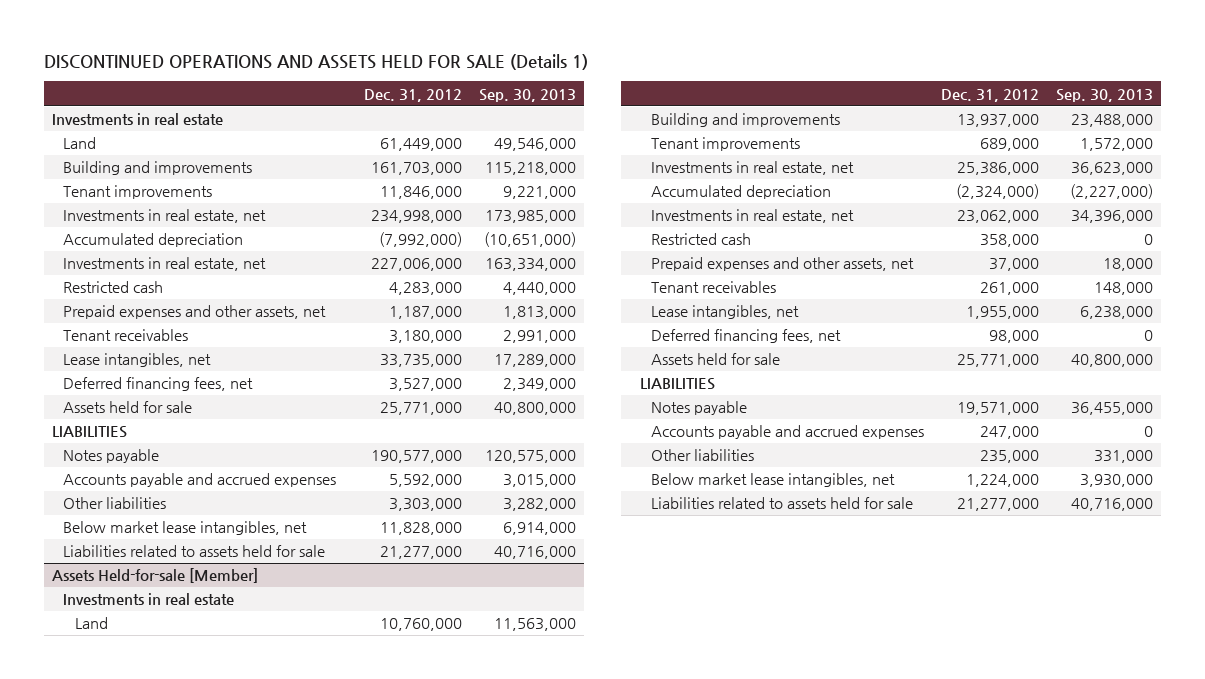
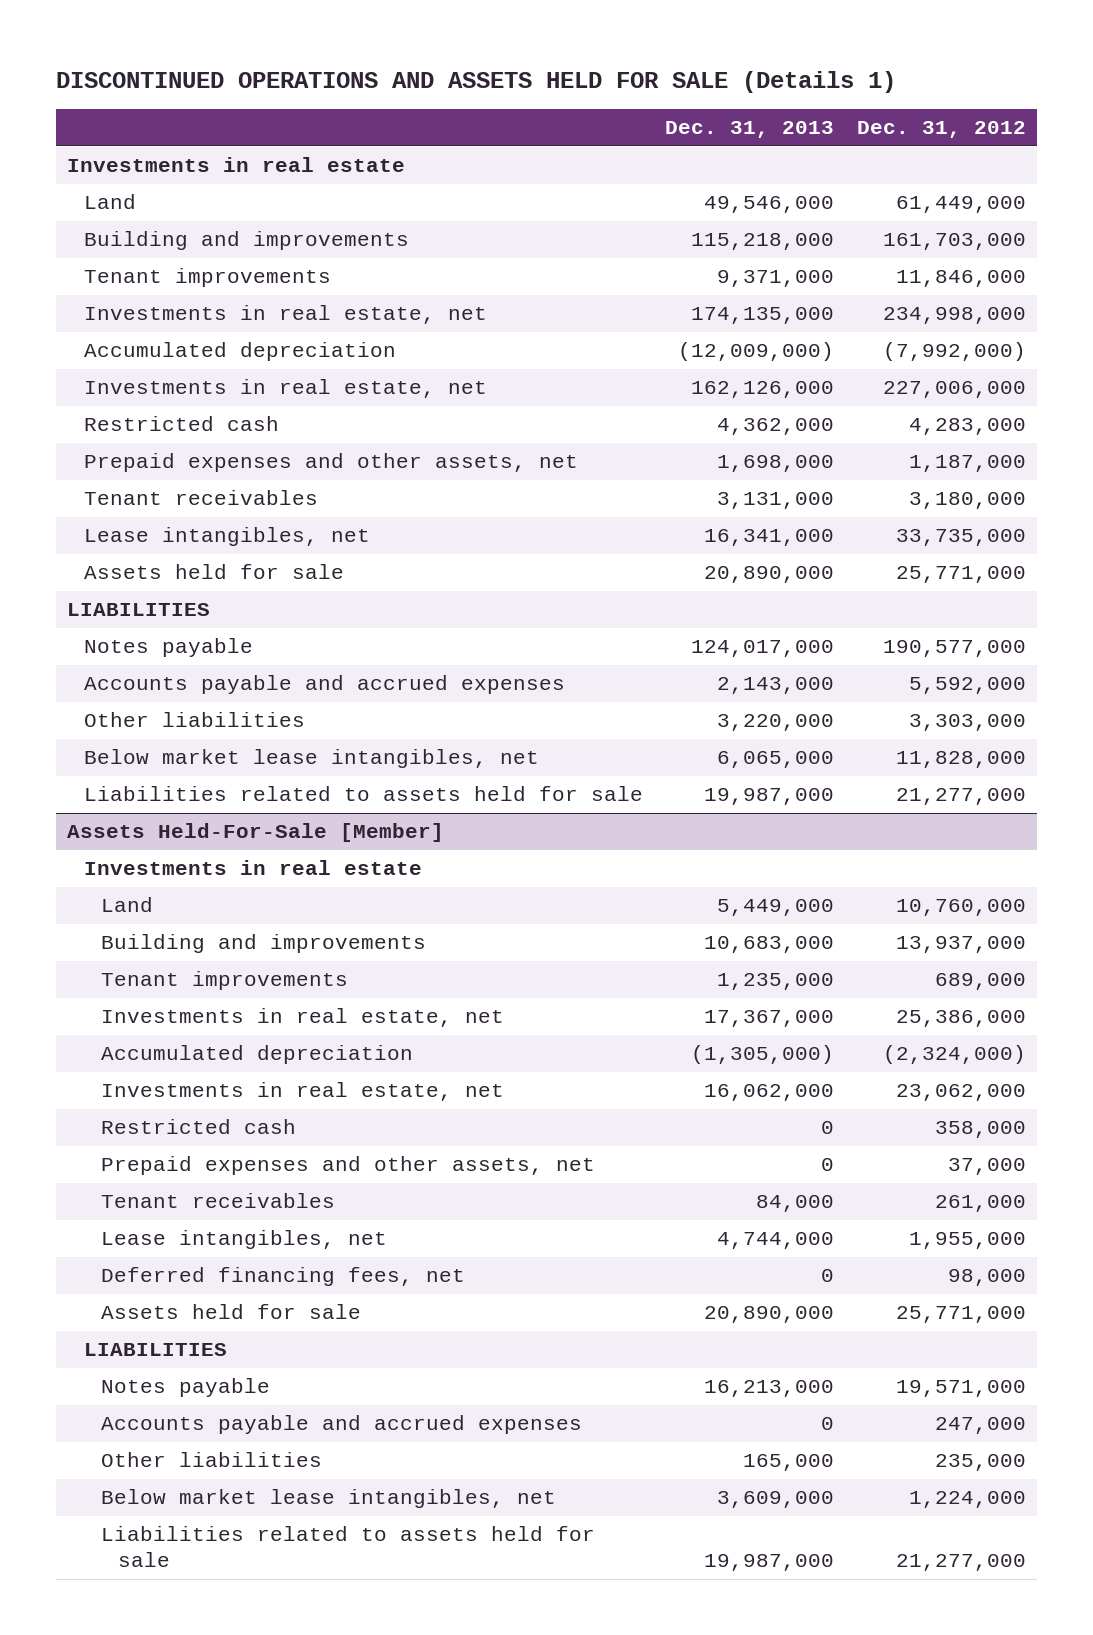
[478,88,576,102] Sep. 30, 2013 -> none
none -> [665,121,835,139] Dec. 31, 2013
[63,377,254,392] Deferred financing fees, net -> none
[52,568,259,584] Assets Held-for-sale [Member] -> [67,823,445,843] Assets Held-For-Sale [Member]

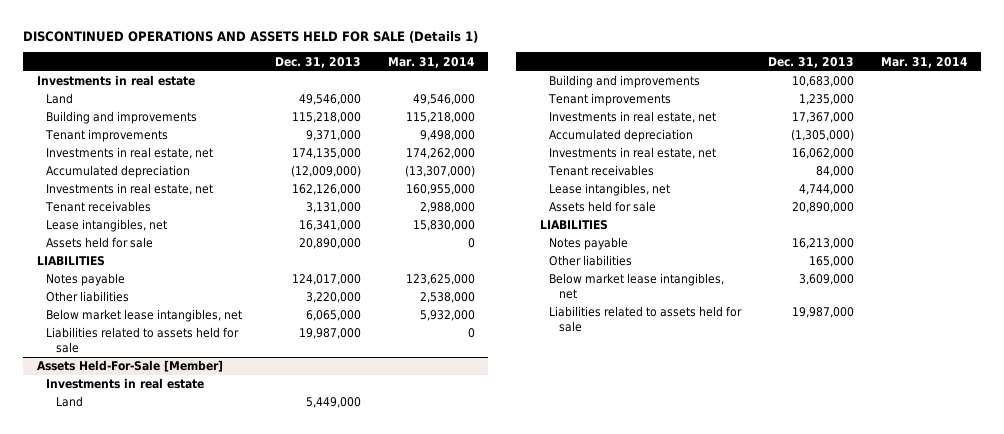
[856,121,1026,139] Dec. 31, 2012 -> none
none -> [387,56,475,68] Mar. 31, 2014
[84,416,280,432] Restricted cash -> none
[84,453,579,473] Prepaid expenses and other assets, net -> none
[84,675,566,695] Accounts payable and accrued expenses -> none
[100,1119,296,1135] Restricted cash -> none
[100,1156,595,1176] Prepaid expenses and other assets, net -> none
[100,1267,465,1287] Deferred financing fees, net -> none
[100,1415,582,1435] Accounts payable and accrued expenses -> none

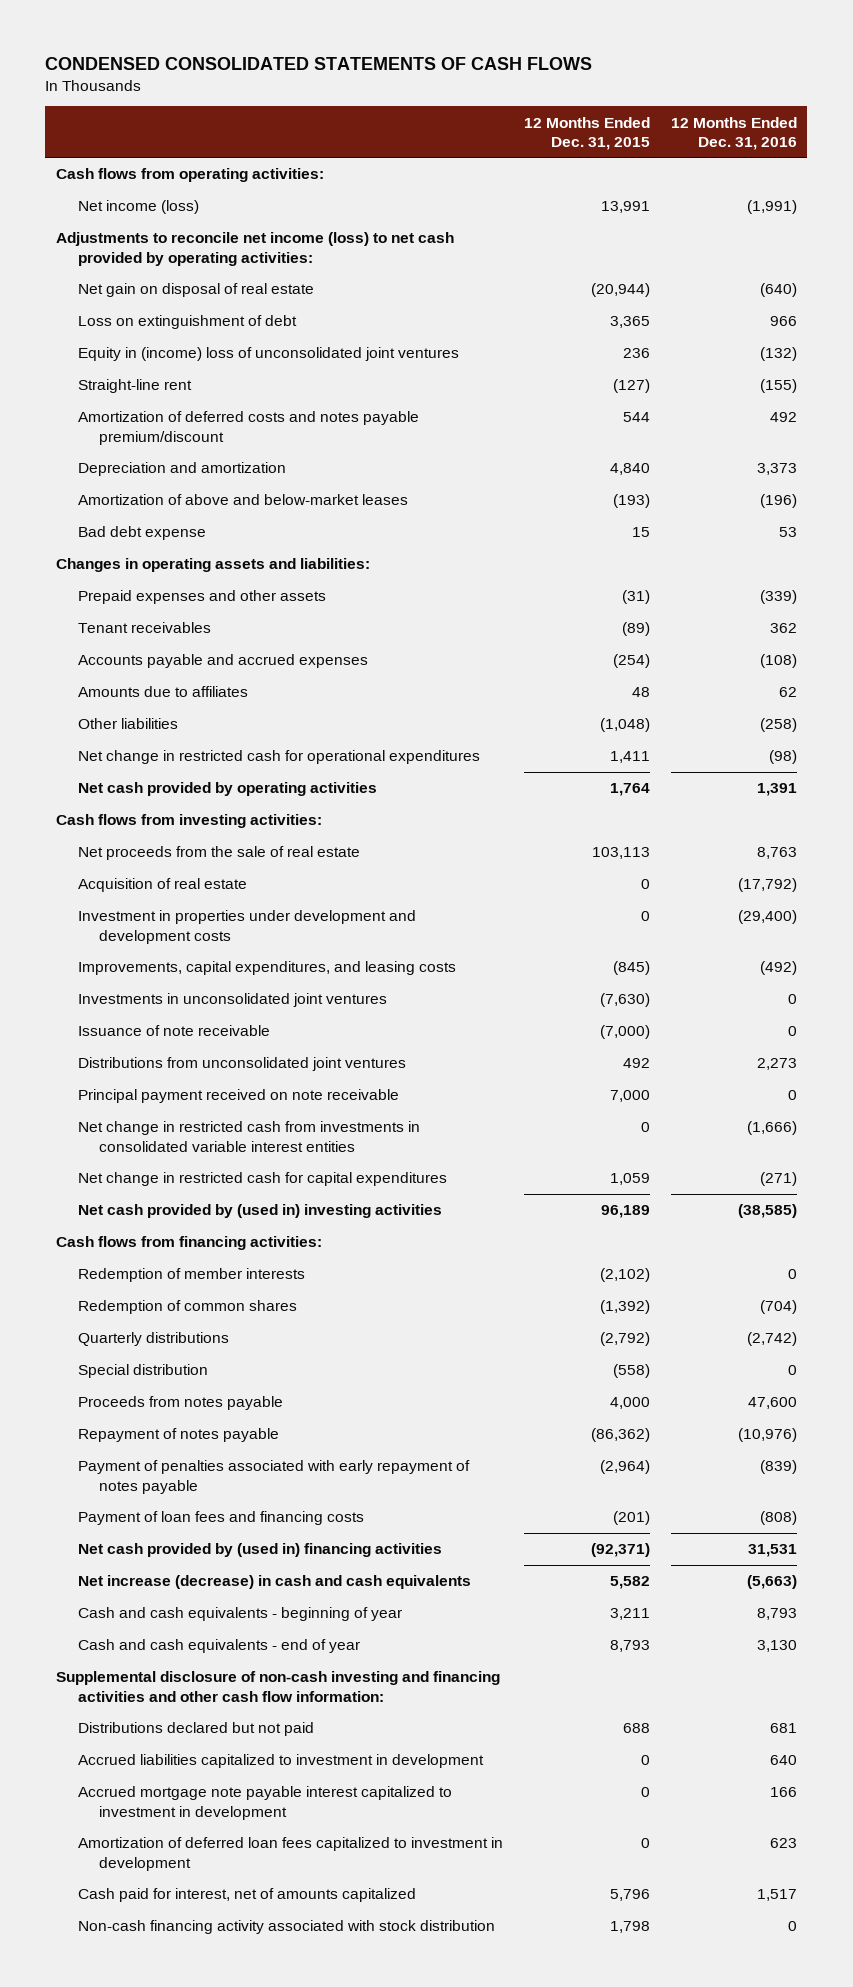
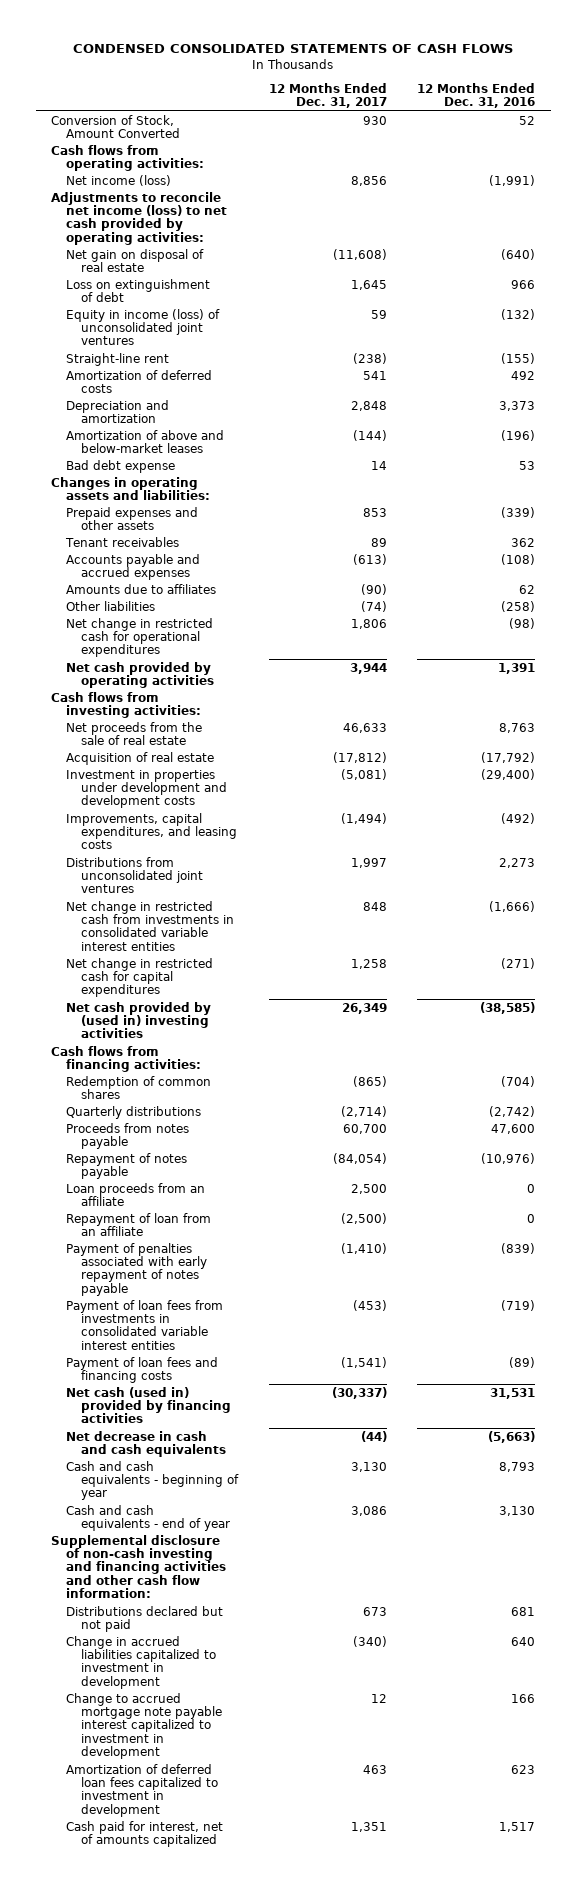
[523,116,650,150] 12 Months Ended Dec. 31, 2015 -> none
none -> [268,82,387,109] 12 Months Ended Dec. 31, 2017
none -> [51,114,181,139] Conversion of Stock, Amount Converted
[77,347,459,362] Equity in (income) loss of unconsolidated joint ventures -> [66,308,221,346] Equity in income (loss) of unconsolidated joint ventures
[77,411,419,445] Amortization of deferred costs and notes payable premium/discount -> [66,369,213,394] Amortization of deferred costs
[77,993,387,1008] Investments in unconsolidated joint ventures -> none
[77,1025,270,1037] Issuance of note receivable -> none
[77,1089,399,1104] Principal payment received on note receivable -> none
[77,1268,305,1283] Redemption of member interests -> none
[77,1364,208,1379] Special distribution -> none
none -> [66,1182,206,1207] Loan proceeds from an affiliate
none -> [66,1212,212,1237] Repayment of loan from an affiliate
none -> [66,1299,224,1350] Payment of loan fees from investments in consolidated variable interest entities
[759,1511,797,1526] (808) -> [509,1356,536,1368] (89)
[77,1543,442,1558] Net cash provided by (used in) financing activities -> [66,1386,231,1424] Net cash (used in) provided by financing activities
[77,1575,471,1590] Net increase (decrease) in cash and cash equivalents -> [66,1430,226,1458] Net decrease in cash and cash equivalents
[77,1754,484,1769] Accrued liabilities capitalized to investment in development -> [66,1635,216,1689] Change in accrued liabilities capitalized to investment in development
[77,1786,452,1820] Accrued mortgage note payable interest capitalized to investment in development -> [66,1692,222,1760] Change to accrued mortgage note payable interest capitalized to investment in development
[77,1920,495,1935] Non-cash financing activity associated with stock distribution -> none

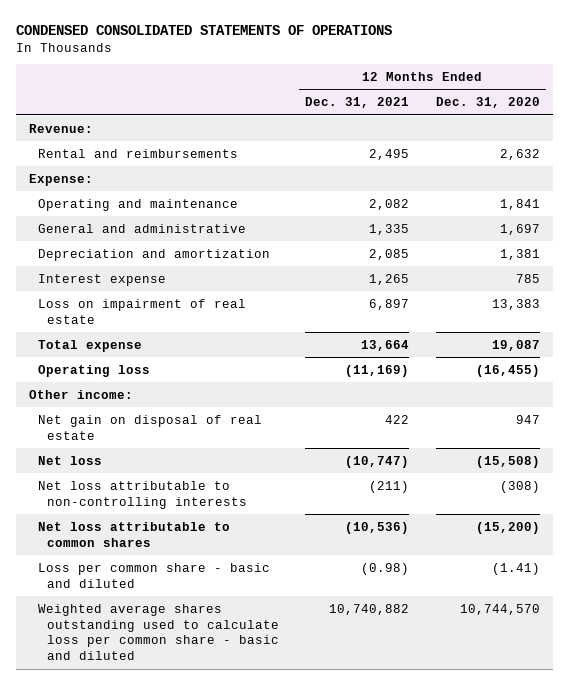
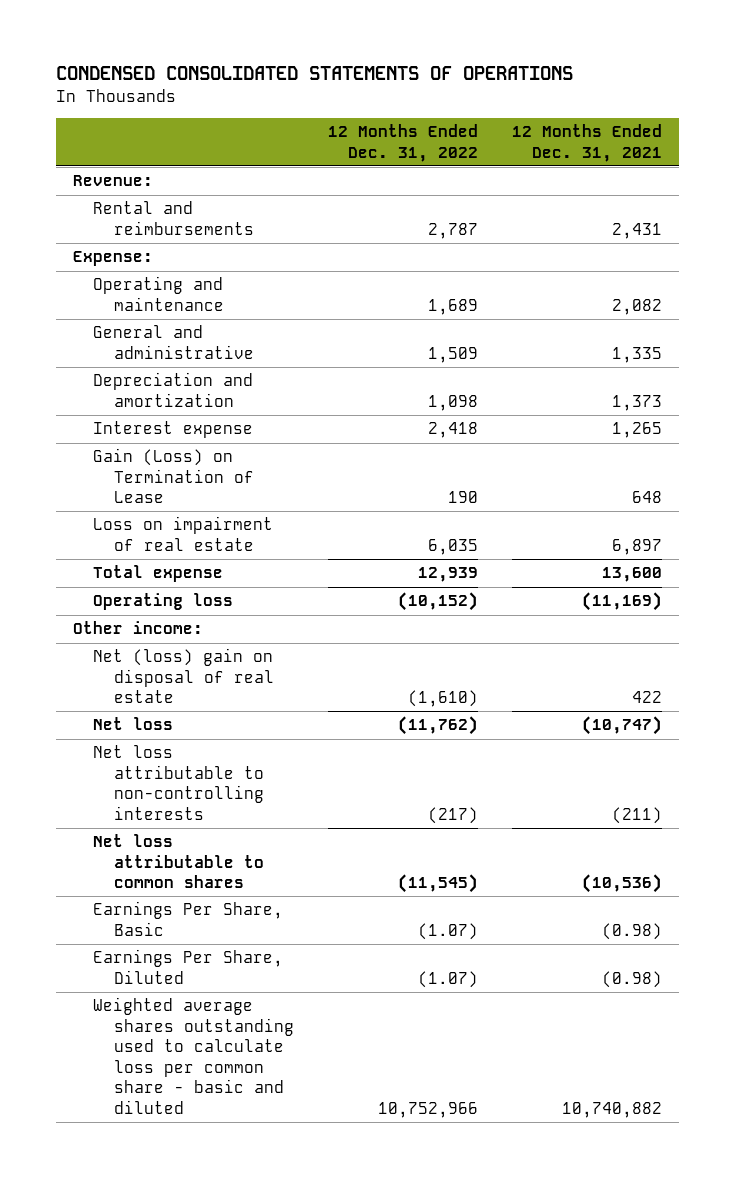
[435,96,540,108] Dec. 31, 2020 -> none
none -> [328,124,479,162] 12 Months Ended Dec. 31, 2022
[369,148,410,160] 2,495 -> [612,222,663,239] 2,431
[369,248,410,260] 2,085 -> [612,394,663,411] 1,373
none -> [93,448,255,504] Gain (Loss) on Termination of Lease
[361,339,410,351] 13,664 -> [602,567,663,583] 13,600
[38,414,263,440] Net gain on disposal of real estate -> [93,648,275,704] Net (loss) gain on disposal of real estate
[38,562,271,588] Loss per common share - basic and diluted -> none
none -> [93,901,284,936] Earnings Per Share, Basic
none -> [93,949,284,984] Earnings Per Share, Diluted

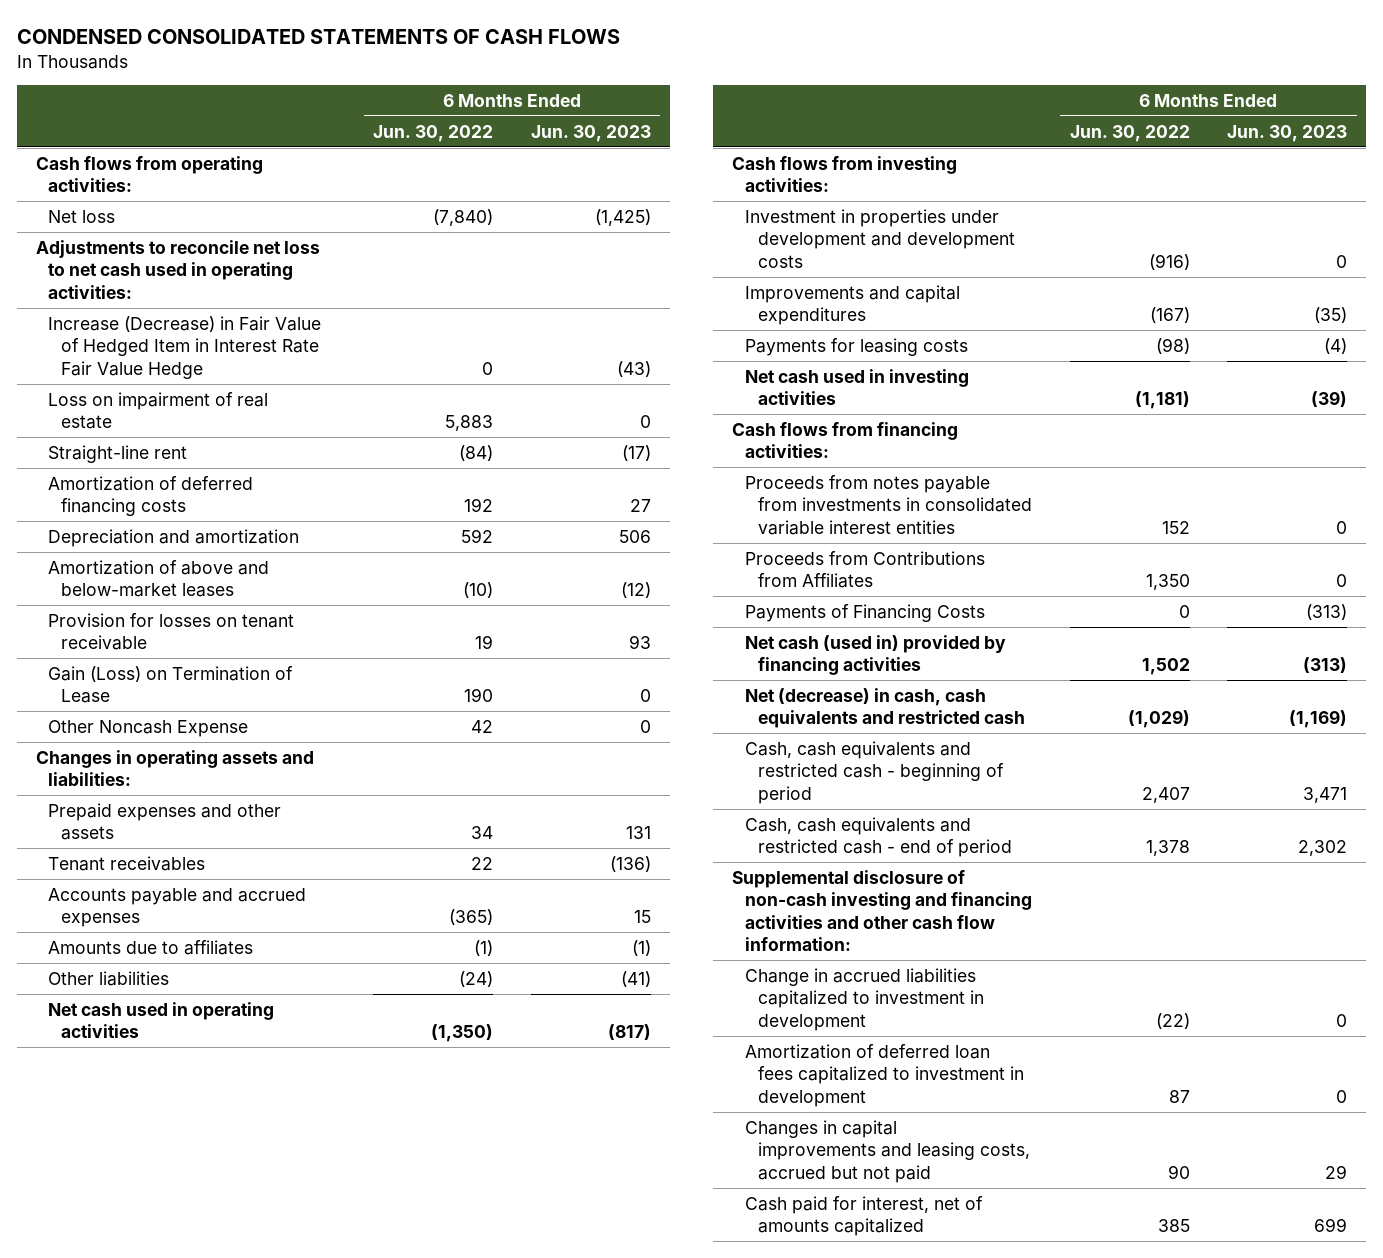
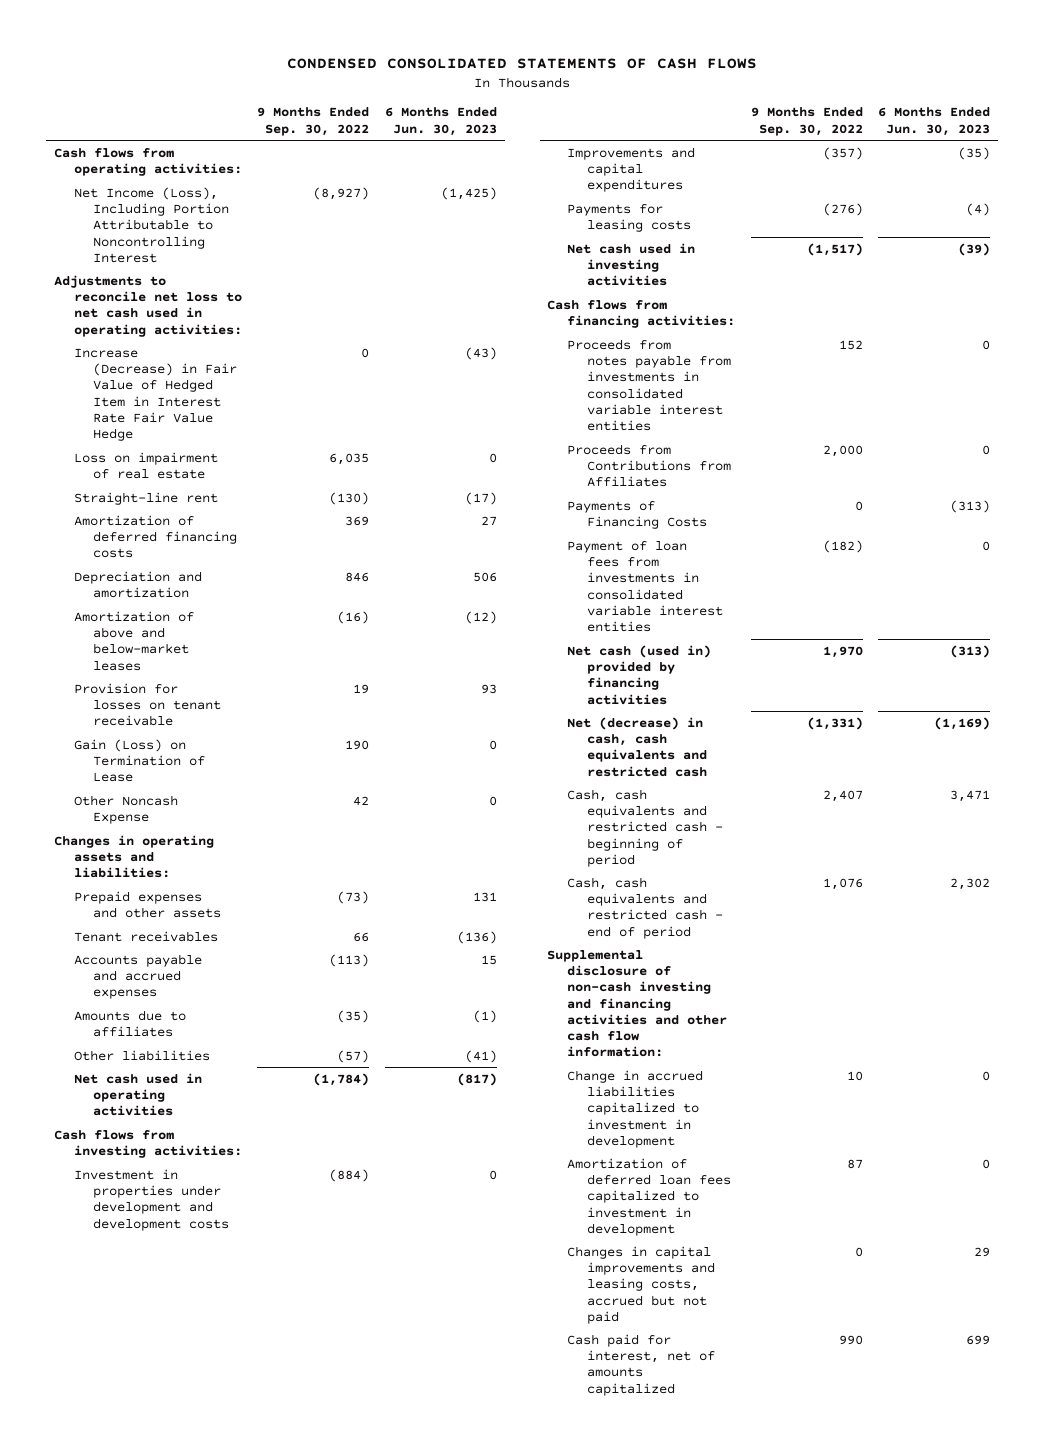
[373,124,494,142] Jun. 30, 2022 -> none
none -> [257,107,370,136] 9 Months Ended Sep. 30, 2022
[48,209,116,223] Net loss -> [73,186,230,263] Net Income (Loss), Including Portion Attributable to Noncontrolling Interest
none -> [567,540,723,633] Payment of loan fees from investments in consolidated variable interest entities

